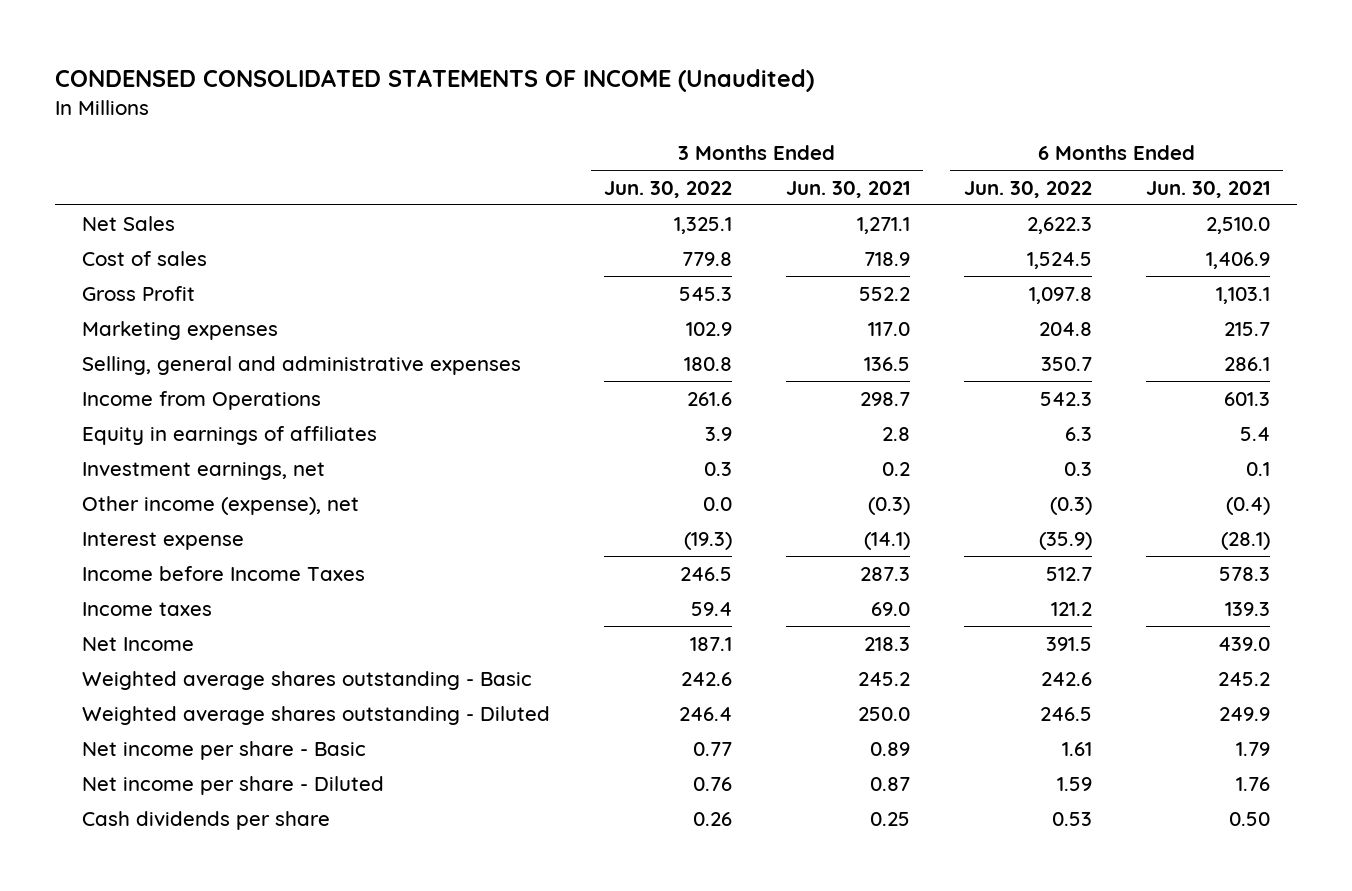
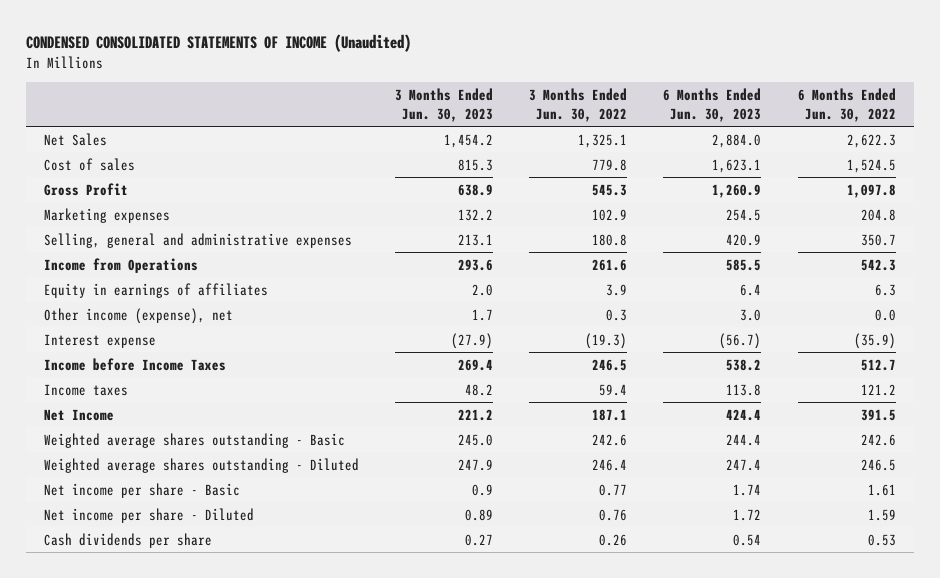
[785,180,910,198] Jun. 30, 2021 -> none
[1145,180,1270,198] Jun. 30, 2021 -> none
none -> [395,88,494,122] 3 Months Ended Jun. 30, 2023
none -> [663,88,762,122] 6 Months Ended Jun. 30, 2023
[82,461,326,480] Investment earnings, net -> none
[703,496,733,511] 0.0 -> [606,308,628,321] 0.3
[1049,496,1092,515] (0.3) -> [874,308,896,321] 0.0

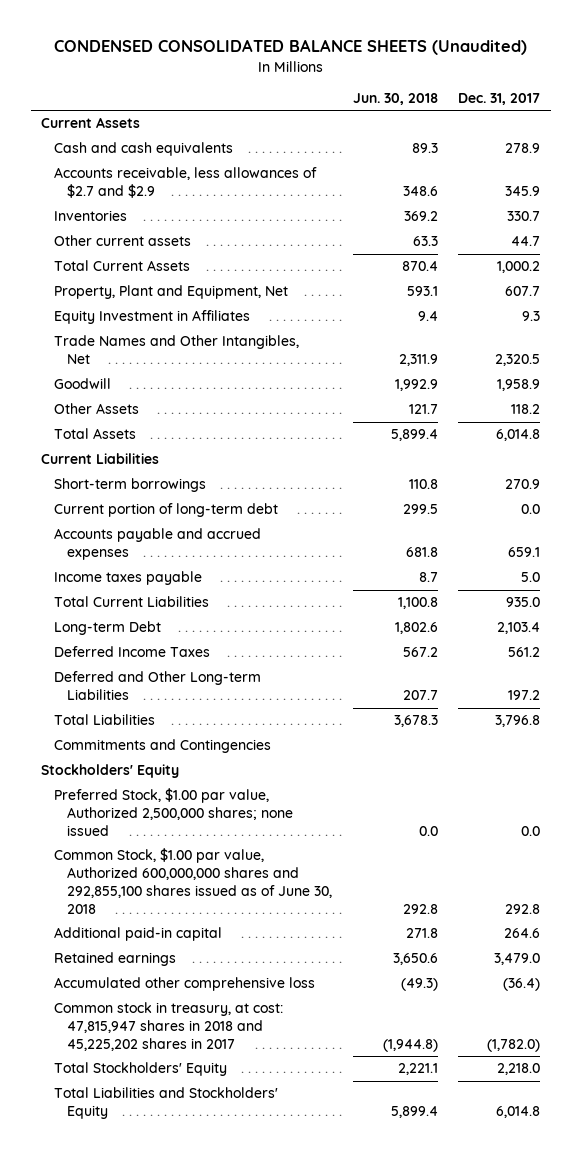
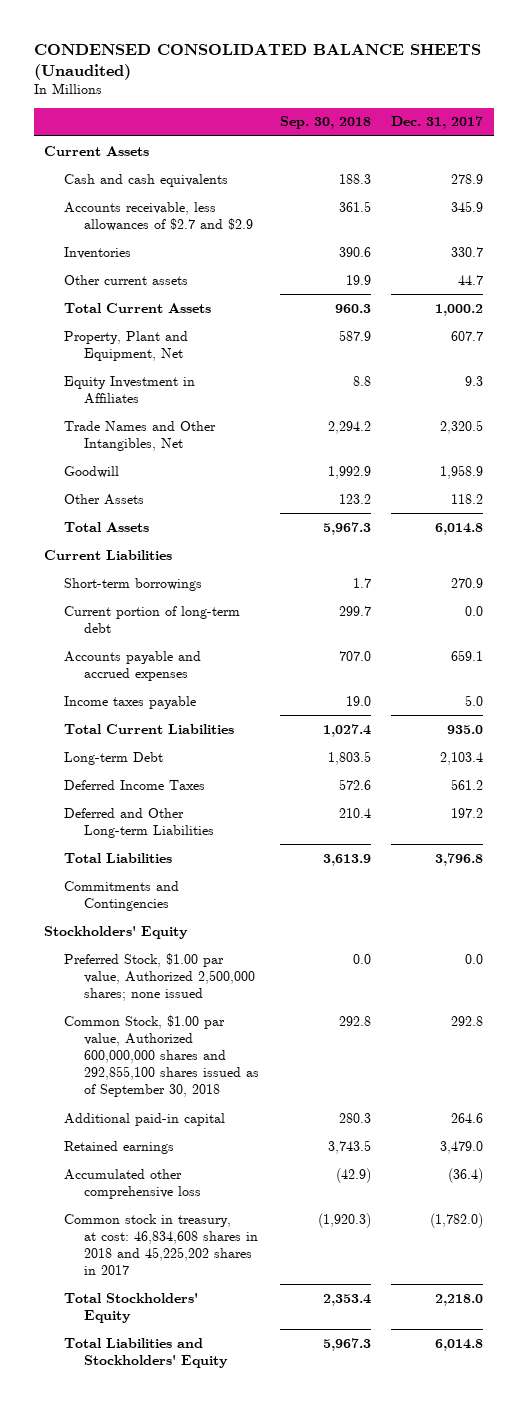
[352,93,438,106] Jun. 30, 2018 -> none
none -> [279,116,371,130] Sep. 30, 2018
[53,848,332,915] Common Stock, $1.00 par value, Authorized 600,000,000 shares and 292,855,100 shares issued as of June 30, 2018 -> [64,1014,259,1098] Common Stock, $1.00 par value, Authorized 600,000,000 shares and 292,855,100 shares issued as of September 30, 2018
[53,1002,283,1052] Common stock in treasury, at cost: 47,815,947 shares in 2018 and 45,225,202 shares in 2017 -> [64,1213,258,1276] Common stock in treasury, at cost: 46,834,608 shares in 2018 and 45,225,202 shares in 2017

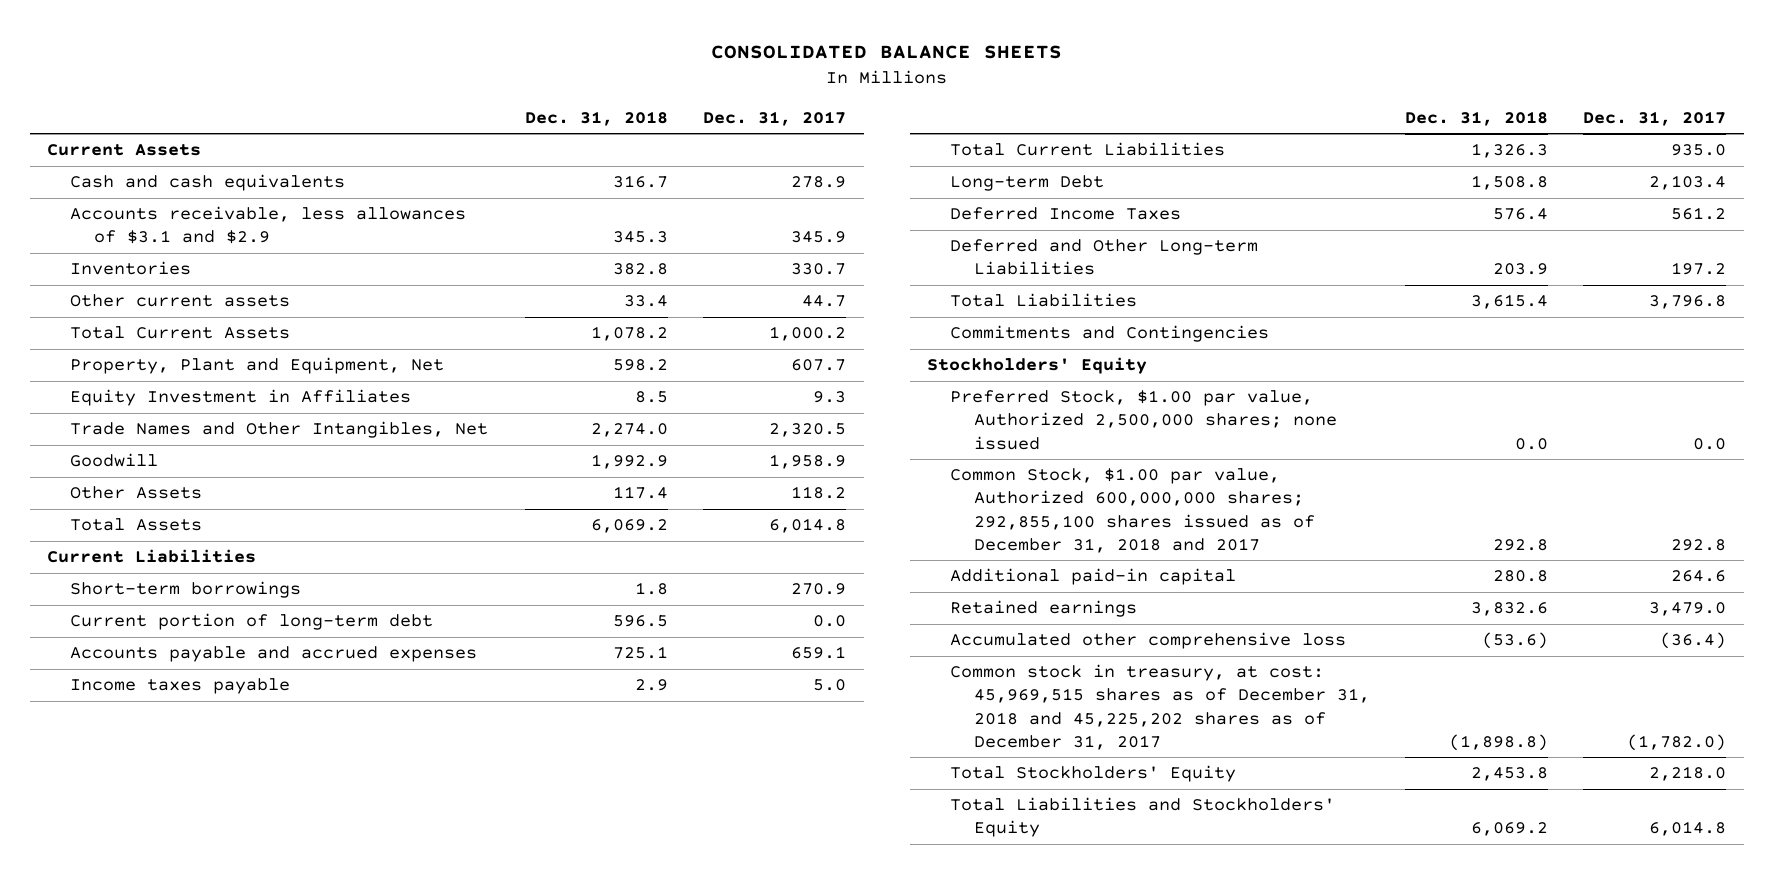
[33,44,481,81] CONDENSED CONSOLIDATED BALANCE SHEETS (Unaudited) -> [710,45,1062,60] CONSOLIDATED BALANCE SHEETS
[279,116,371,130] Sep. 30, 2018 -> none
none -> [524,110,668,126] Dec. 31, 2018
[64,201,253,231] Accounts receivable, less allowances of $2.7 and $2.9 -> [70,206,467,245] Accounts receivable, less allowances of $3.1 and $2.9
[64,1014,259,1098] Common Stock, $1.00 par value, Authorized 600,000,000 shares and 292,855,100 shares issued as of September 30, 2018 -> [950,468,1315,553] Common Stock, $1.00 par value, Authorized 600,000,000 shares; 292,855,100 shares issued as of December 31, 2018 and 2017
[64,1213,258,1276] Common stock in treasury, at cost: 46,834,608 shares in 2018 and 45,225,202 shares in 2017 -> [950,664,1370,750] Common stock in treasury, at cost: 45,969,515 shares as of December 31, 2018 and 45,225,202 shares as of December 31, 2017

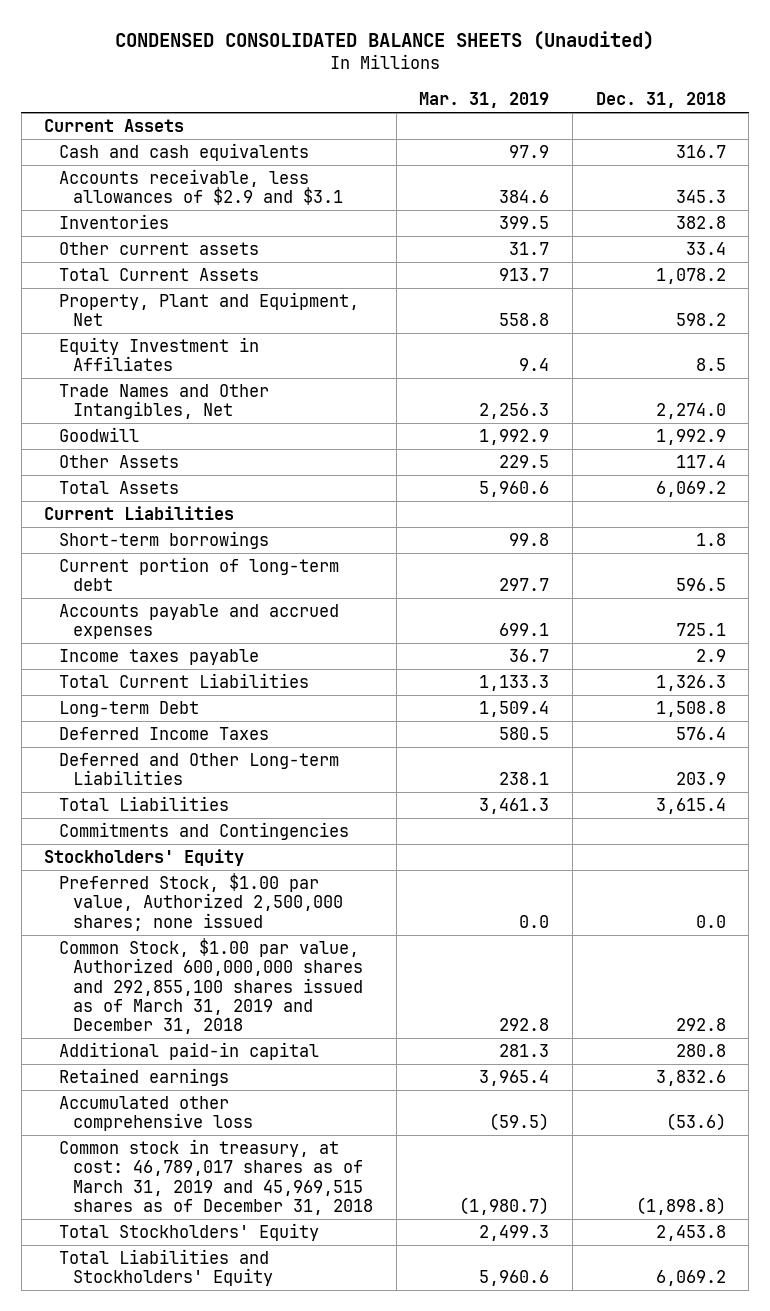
[710,45,1062,60] CONSOLIDATED BALANCE SHEETS -> [115,31,655,51] CONDENSED CONSOLIDATED BALANCE SHEETS (Unaudited)
[703,110,847,126] Dec. 31, 2017 -> none
none -> [419,92,550,109] Mar. 31, 2019
[70,206,467,245] Accounts receivable, less allowances of $3.1 and $2.9 -> [58,169,343,206] Accounts receivable, less allowances of $2.9 and $3.1
[950,468,1315,553] Common Stock, $1.00 par value, Authorized 600,000,000 shares; 292,855,100 shares issued as of December 31, 2018 and 2017 -> [58,938,363,1035] Common Stock, $1.00 par value, Authorized 600,000,000 shares and 292,855,100 shares issued as of March 31, 2019 and December 31, 2018
[950,664,1370,750] Common stock in treasury, at cost: 45,969,515 shares as of December 31, 2018 and 45,225,202 shares as of December 31, 2017 -> [58,1139,373,1215] Common stock in treasury, at cost: 46,789,017 shares as of March 31, 2019 and 45,969,515 shares as of December 31, 2018

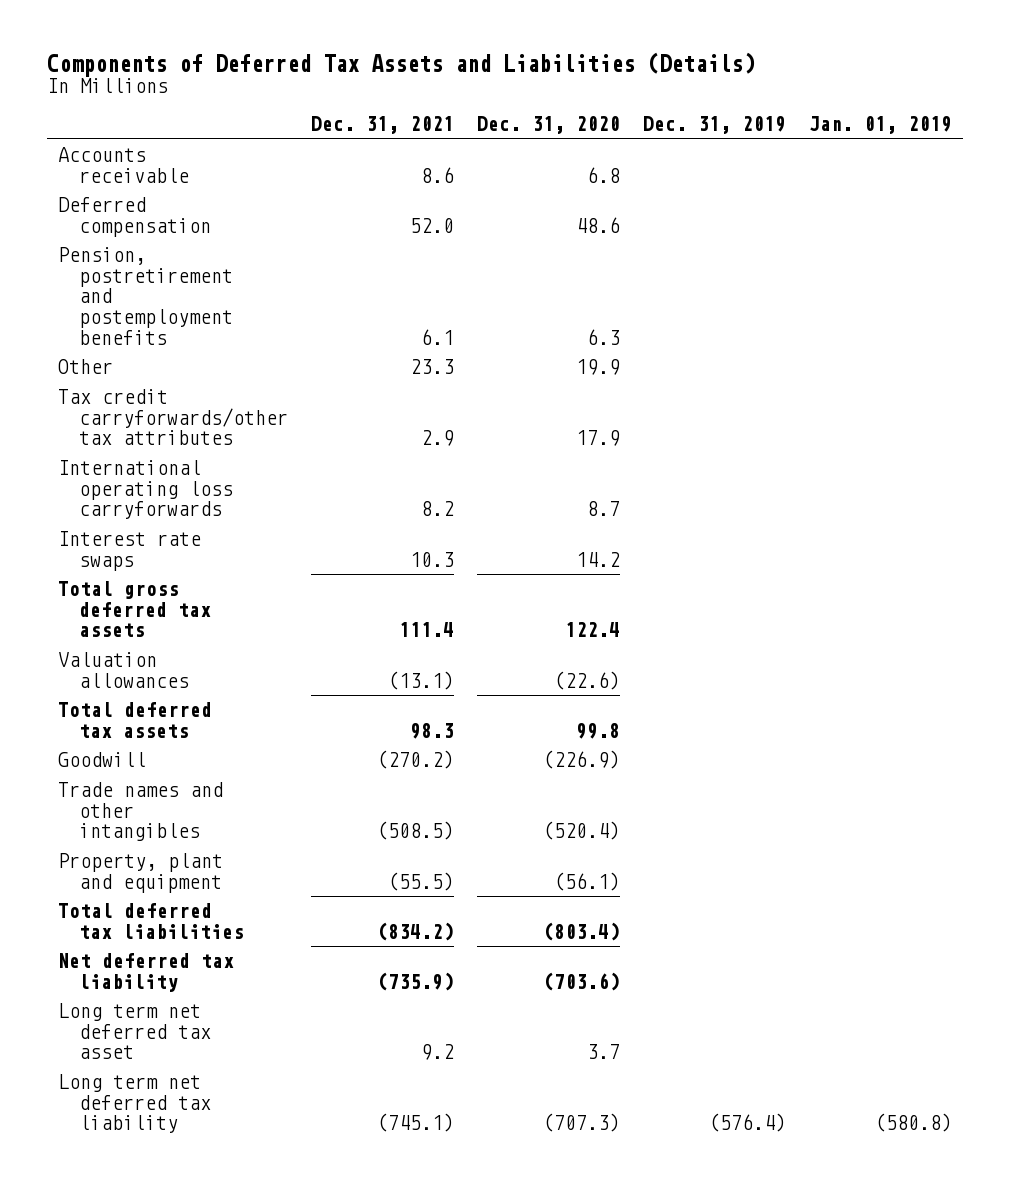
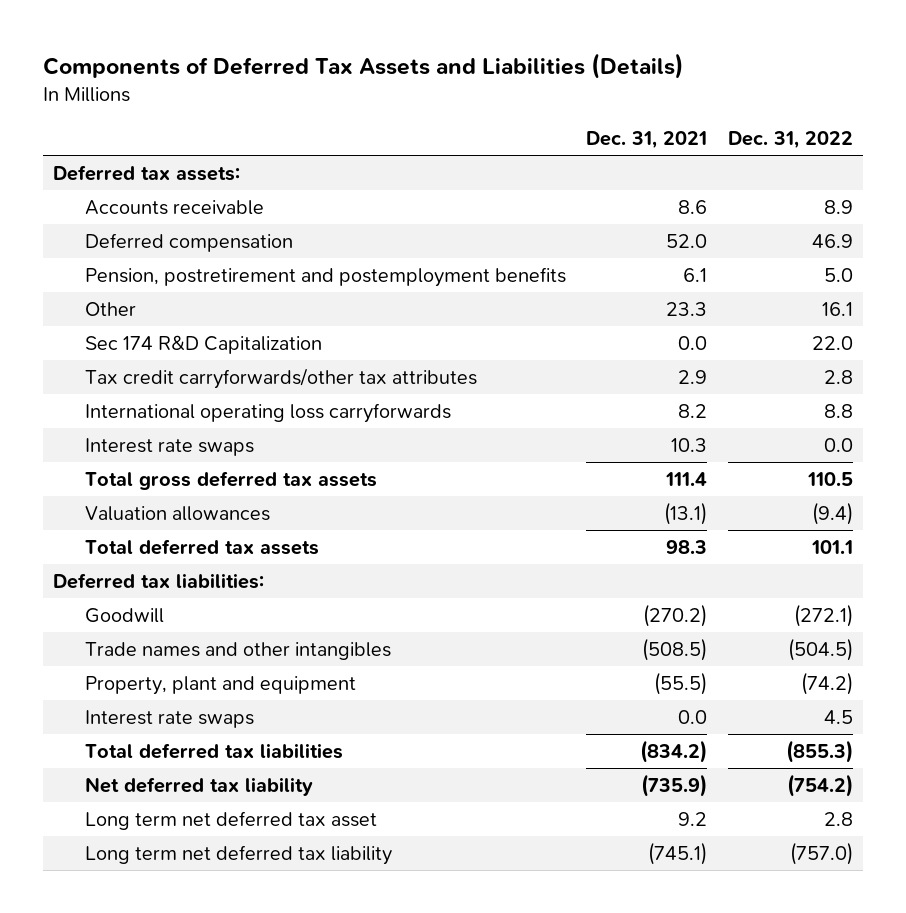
[477,116,621,135] Dec. 31, 2020 -> none
[642,116,786,135] Dec. 31, 2019 -> none
[808,116,952,135] Jan. 01, 2019 -> none
none -> [728,130,854,149] Dec. 31, 2022
none -> [53,164,241,181] Deferred tax assets:
none -> [84,334,322,354] Sec 174 R&D Capitalization
none -> [53,572,265,589] Deferred tax liabilities:
none -> [84,709,254,728] Interest rate swaps

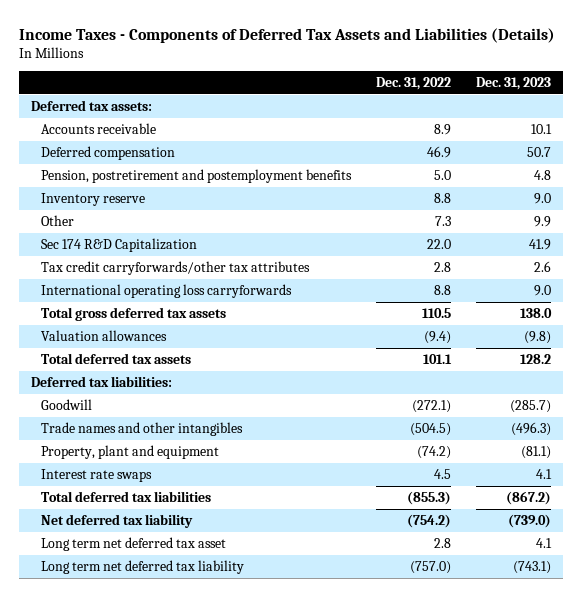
[43,53,685,80] Components of Deferred Tax Assets and Liabilities (Details) -> [18,27,555,43] Income Taxes - Components of Deferred Tax Assets and Liabilities (Details)
[586,130,708,149] Dec. 31, 2021 -> none
none -> [475,77,551,91] Dec. 31, 2023
none -> [41,192,146,206] Inventory reserve
[822,301,854,316] 16.1 -> [434,215,451,226] 7.3
[84,437,254,456] Interest rate swaps -> none

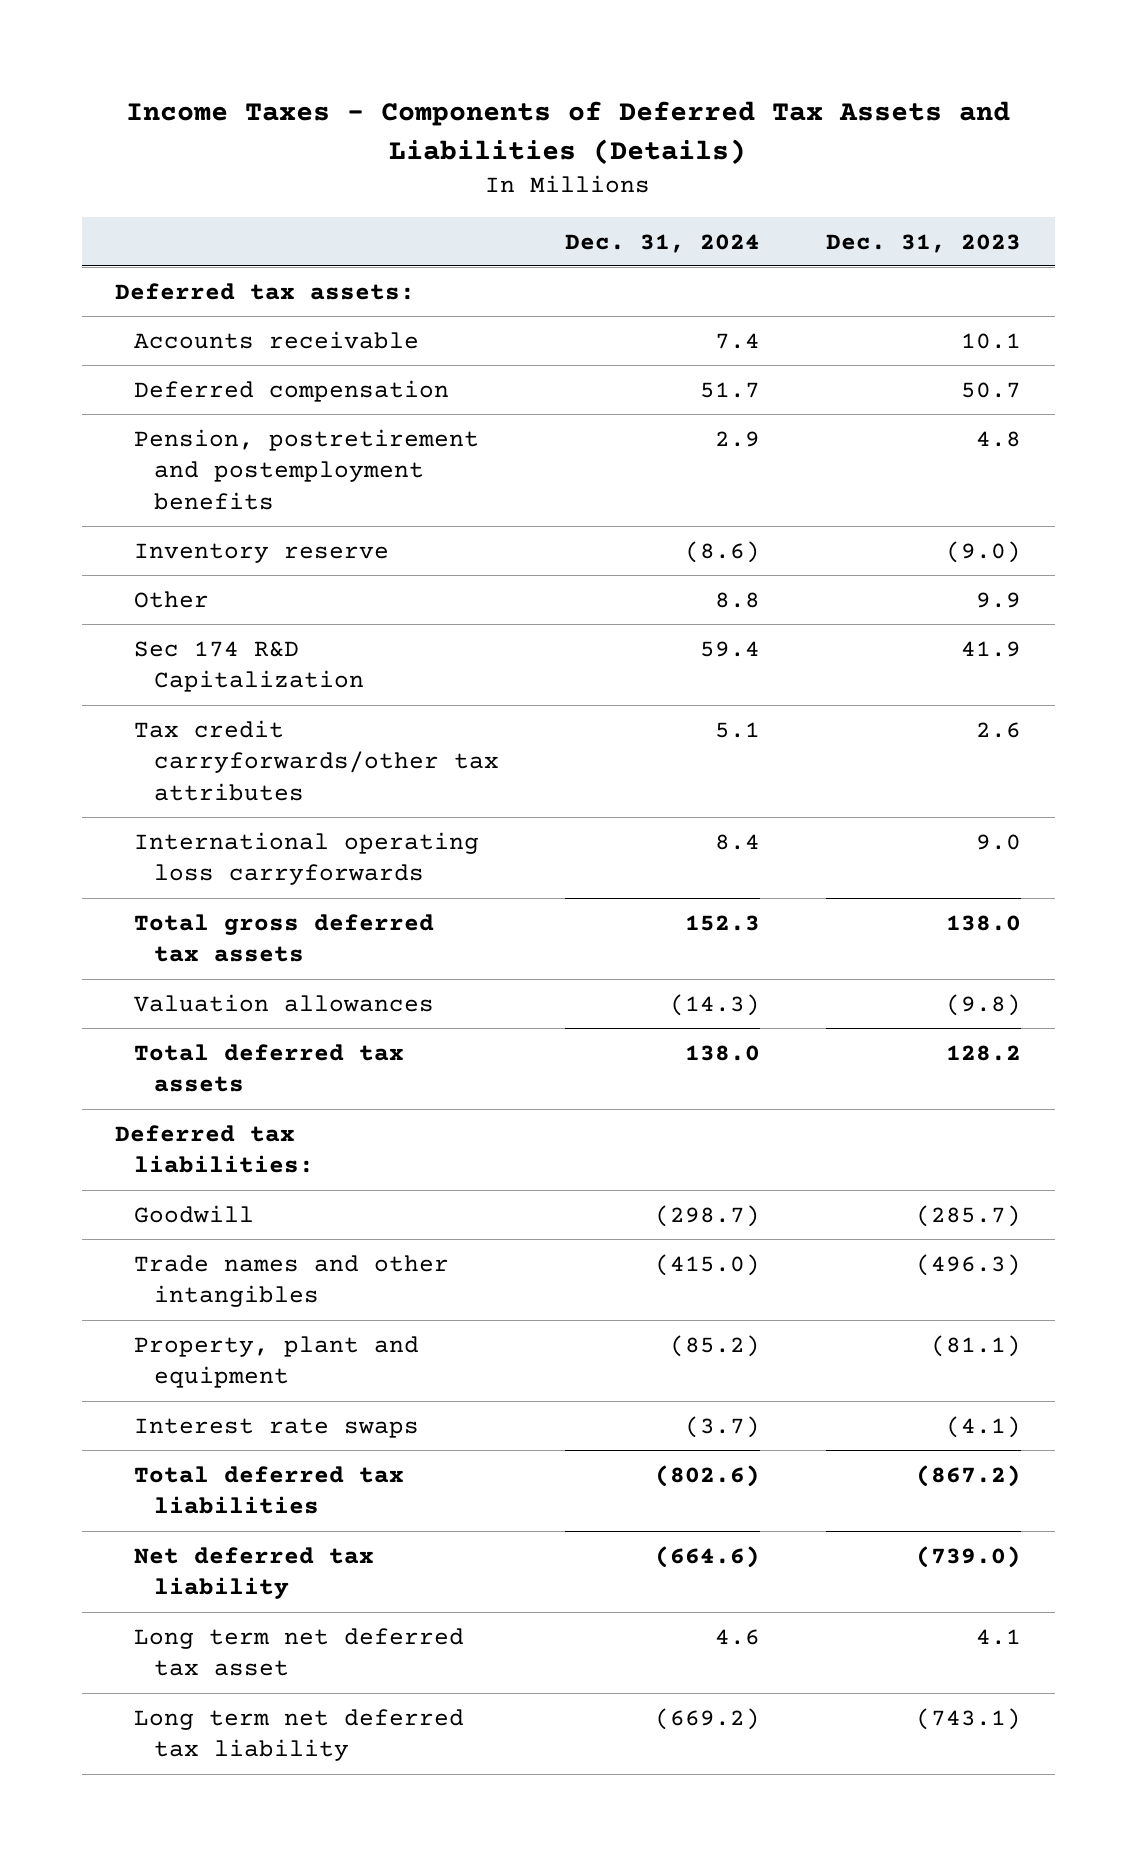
[375,77,451,91] Dec. 31, 2022 -> none
none -> [565,233,761,253] Dec. 31, 2024
[533,192,551,204] 9.0 -> [946,540,1022,563] (9.0)
[535,468,552,479] 4.1 -> [946,1415,1022,1438] (4.1)

